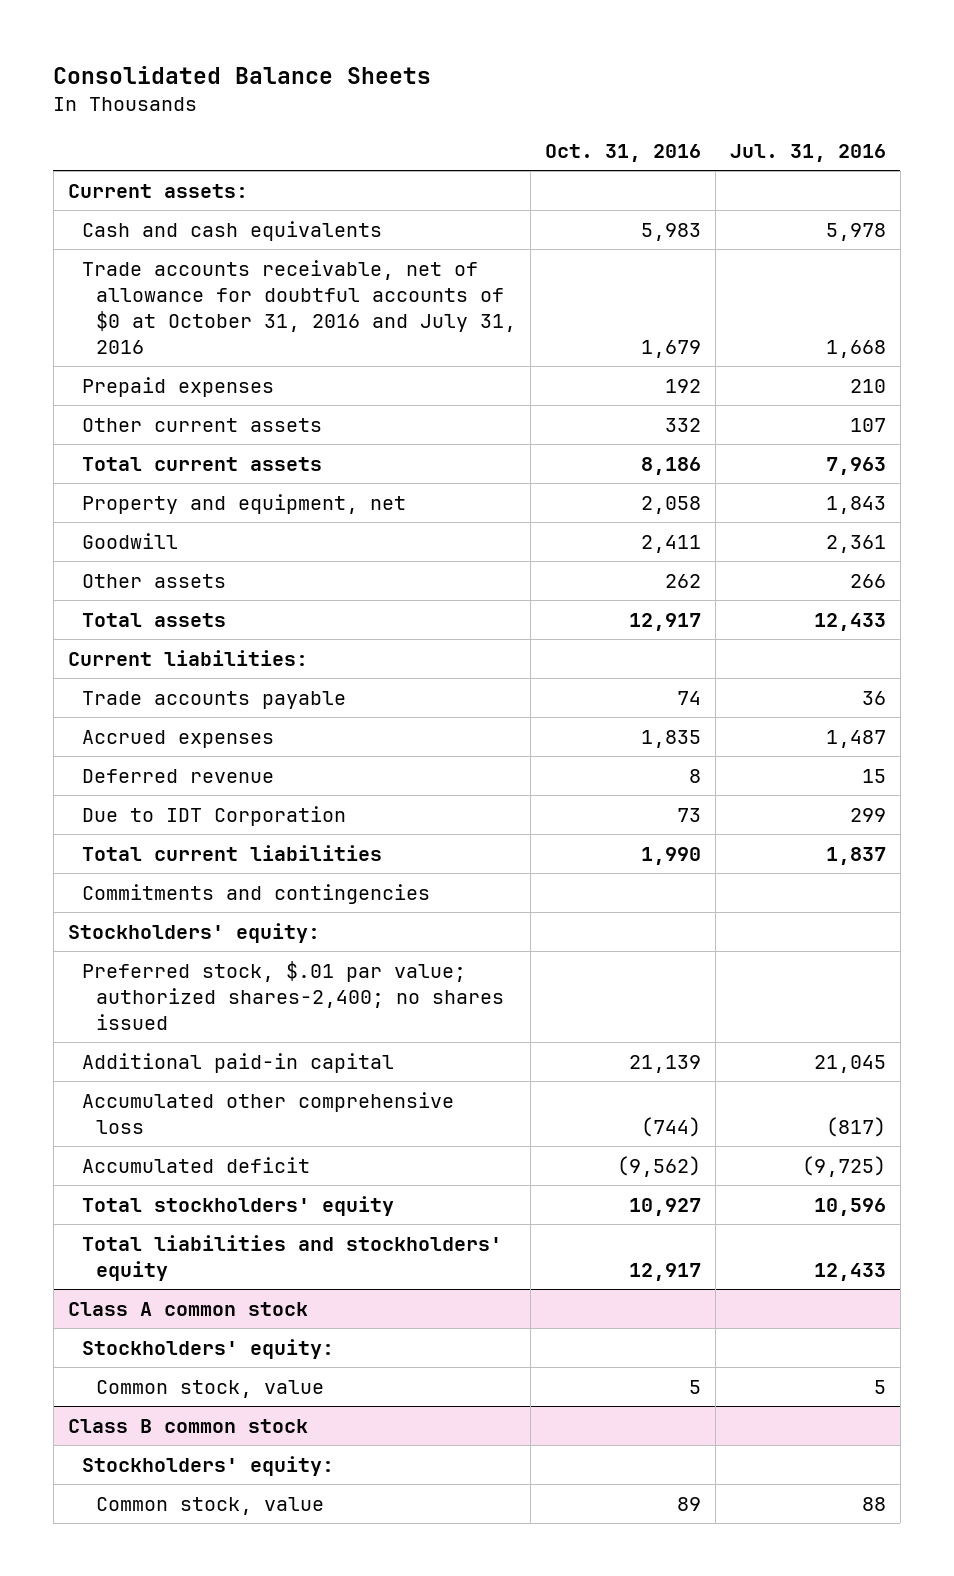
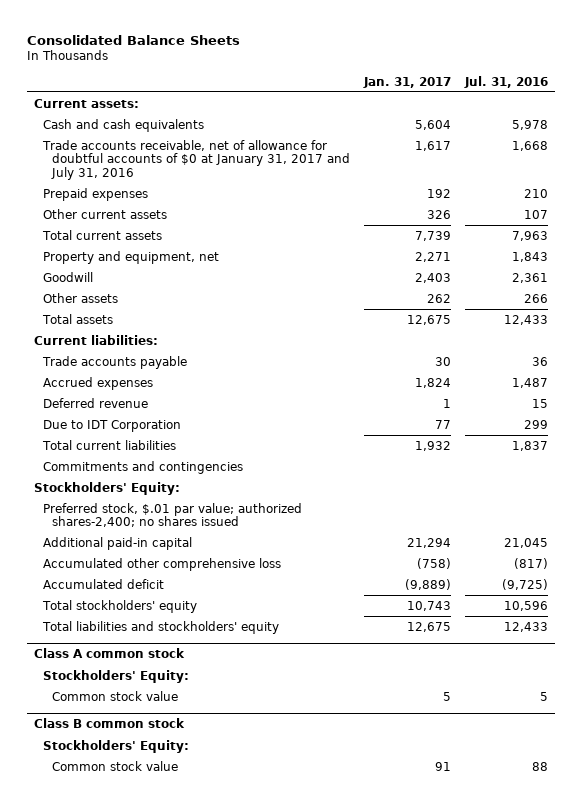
[545,144,702,163] Oct. 31, 2016 -> none
none -> [363,76,452,88] Jan. 31, 2017
[81,259,517,354] Trade accounts receivable, net of allowance for doubtful accounts of $0 at October 31, 2016 and July 31, 2016 -> [42,139,351,180] Trade accounts receivable, net of allowance for doubtful accounts of $0 at January 31, 2017 and July 31, 2016
[67,922,320,943] Stockholders' equity: -> [34,481,181,495] Stockholders' Equity:
[81,1338,334,1359] Stockholders' equity: -> [43,669,190,683] Stockholders' Equity:
[96,1379,325,1398] Common stock, value -> [52,690,179,701] Common stock value
[81,1455,334,1476] Stockholders' equity: -> [43,739,190,753] Stockholders' Equity:
[96,1496,325,1515] Common stock, value -> [52,760,179,771] Common stock value

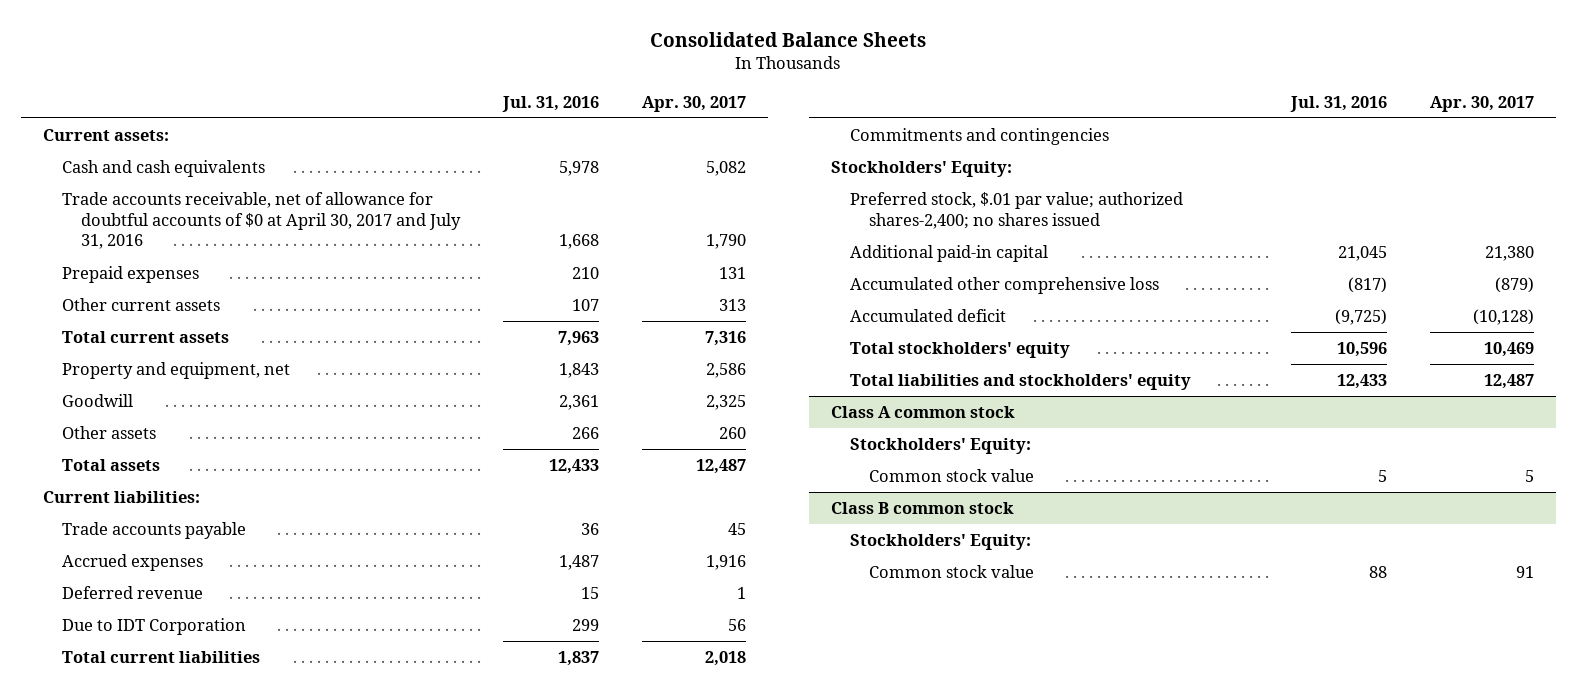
[363,76,452,88] Jan. 31, 2017 -> none
none -> [642,95,747,112] Apr. 30, 2017
[42,139,351,180] Trade accounts receivable, net of allowance for doubtful accounts of $0 at January 31, 2017 and July 31, 2016 -> [61,192,461,250] Trade accounts receivable, net of allowance for doubtful accounts of $0 at April 30, 2017 and July 31, 2016

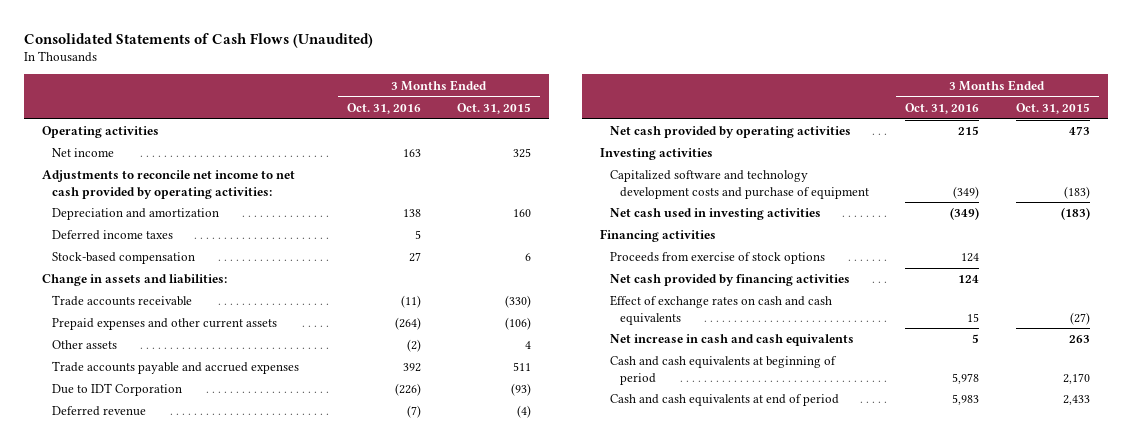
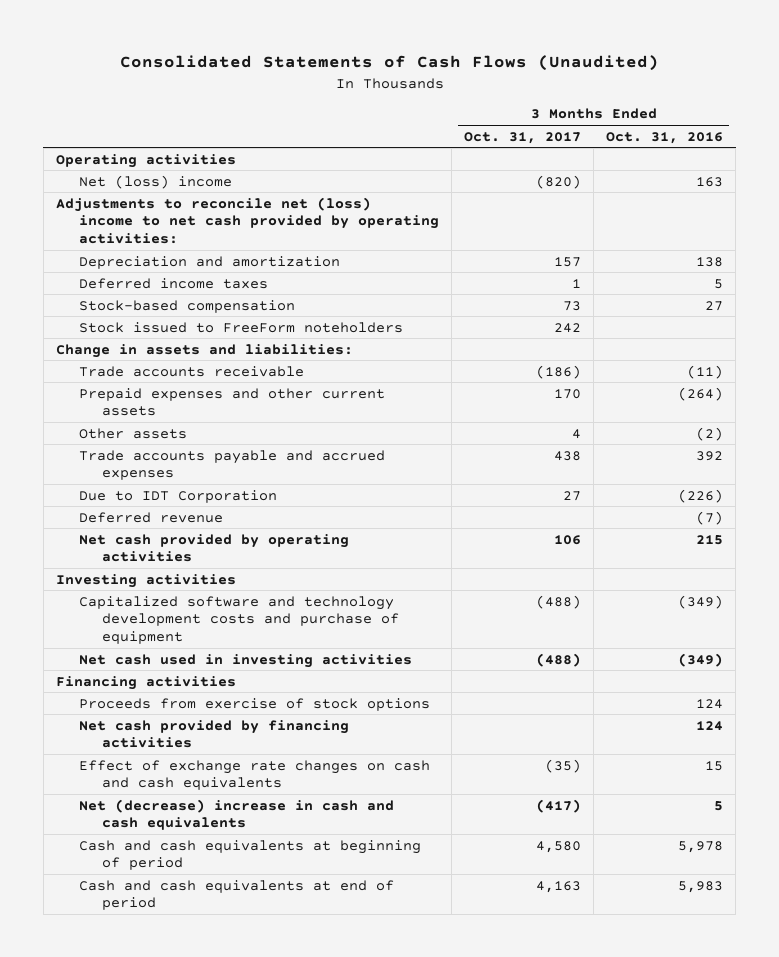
[457,102,532,114] Oct. 31, 2015 -> none
none -> [464,131,582,144] Oct. 31, 2017
[51,148,114,158] Net income -> [79,174,233,189] Net (loss) income
[41,170,295,199] Adjustments to reconcile net income to net cash provided by operating activities: -> [55,196,440,244] Adjustments to reconcile net (loss) income to net cash provided by operating activities:
none -> [79,321,404,333] Stock issued to FreeForm noteholders
[610,295,833,325] Effect of exchange rates on cash and cash equivalents -> [79,759,431,791] Effect of exchange rate changes on cash and cash equivalents
[610,334,855,347] Net increase in cash and cash equivalents -> [79,798,395,831] Net (decrease) increase in cash and cash equivalents

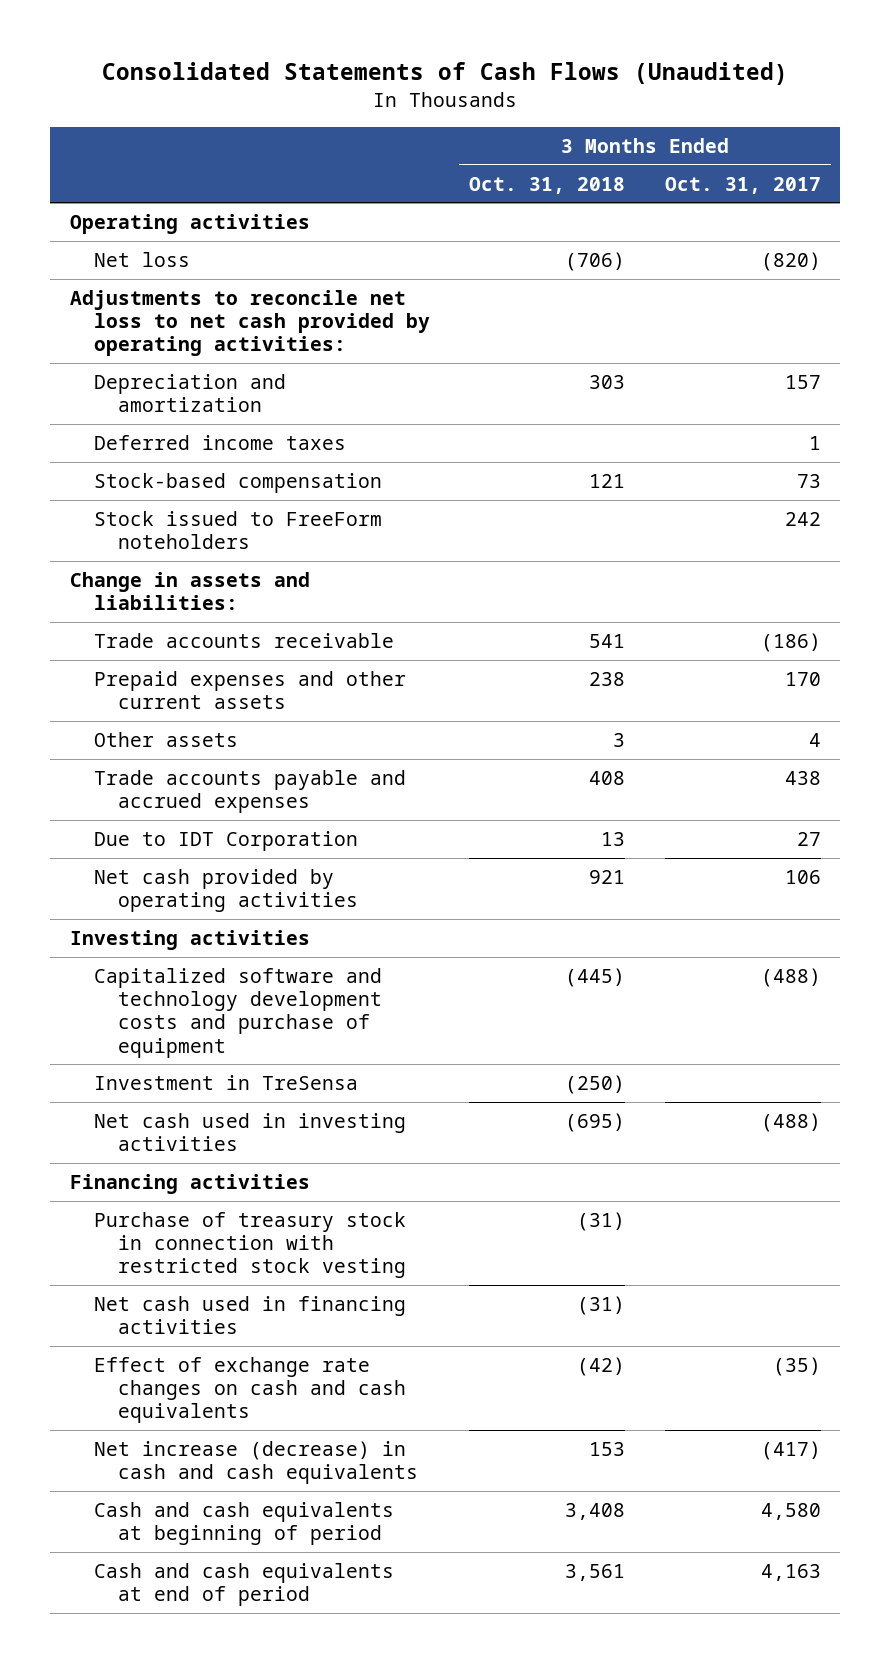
[606,131,724,144] Oct. 31, 2016 -> none
none -> [469,176,626,194] Oct. 31, 2018
[79,174,233,189] Net (loss) income -> [93,251,190,267] Net loss
[55,196,440,244] Adjustments to reconcile net (loss) income to net cash provided by operating activities: -> [69,289,430,357] Adjustments to reconcile net loss to net cash provided by operating activities:
[79,511,224,523] Deferred revenue -> none
none -> [93,1074,358,1090] Investment in TreSensa
[79,697,431,711] Proceeds from exercise of stock options -> none
none -> [93,1211,406,1279] Purchase of treasury stock in connection with restricted stock vesting
[79,719,350,749] Net cash provided by financing activities -> [93,1295,406,1335] Net cash used in financing activities
[79,798,395,831] Net (decrease) increase in cash and cash equivalents -> [93,1440,418,1485] Net increase (decrease) in cash and cash equivalents

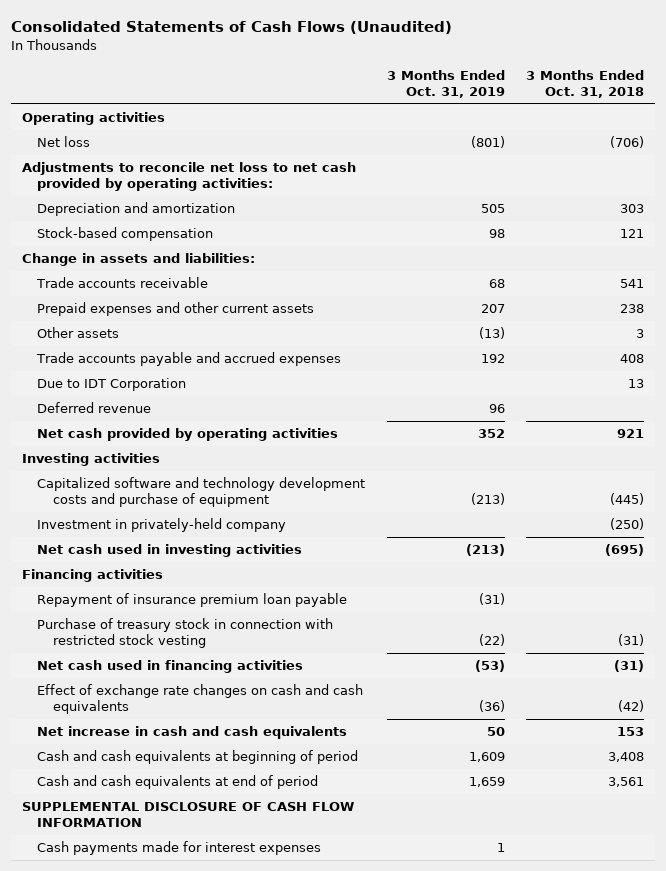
[664,176,821,194] Oct. 31, 2017 -> none
none -> [386,69,505,99] 3 Months Ended Oct. 31, 2019
[93,434,346,450] Deferred income taxes -> none
[93,510,382,550] Stock issued to FreeForm noteholders -> none
none -> [37,402,152,414] Deferred revenue
[93,1074,358,1090] Investment in TreSensa -> [37,518,287,533] Investment in privately-held company
none -> [37,593,348,608] Repayment of insurance premium loan payable
[93,1440,418,1485] Net increase (decrease) in cash and cash equivalents -> [37,726,348,740] Net increase in cash and cash equivalents
none -> [21,802,354,828] SUPPLEMENTAL DISCLOSURE OF CASH FLOW INFORMATION
none -> [37,841,322,856] Cash payments made for interest expenses

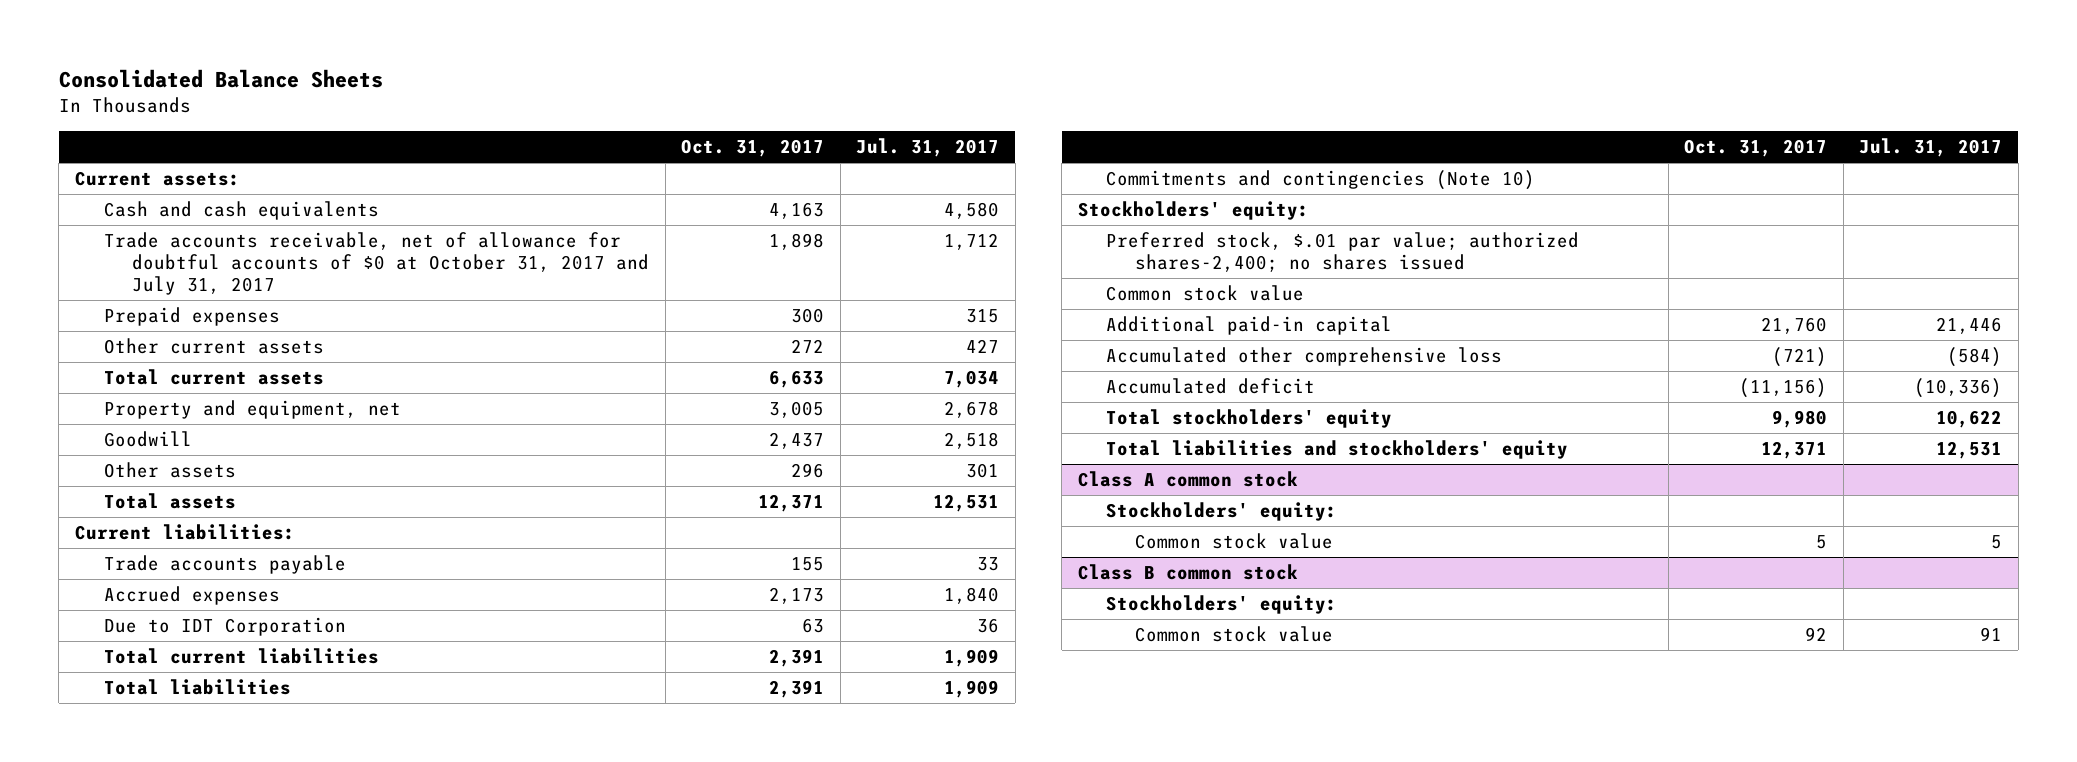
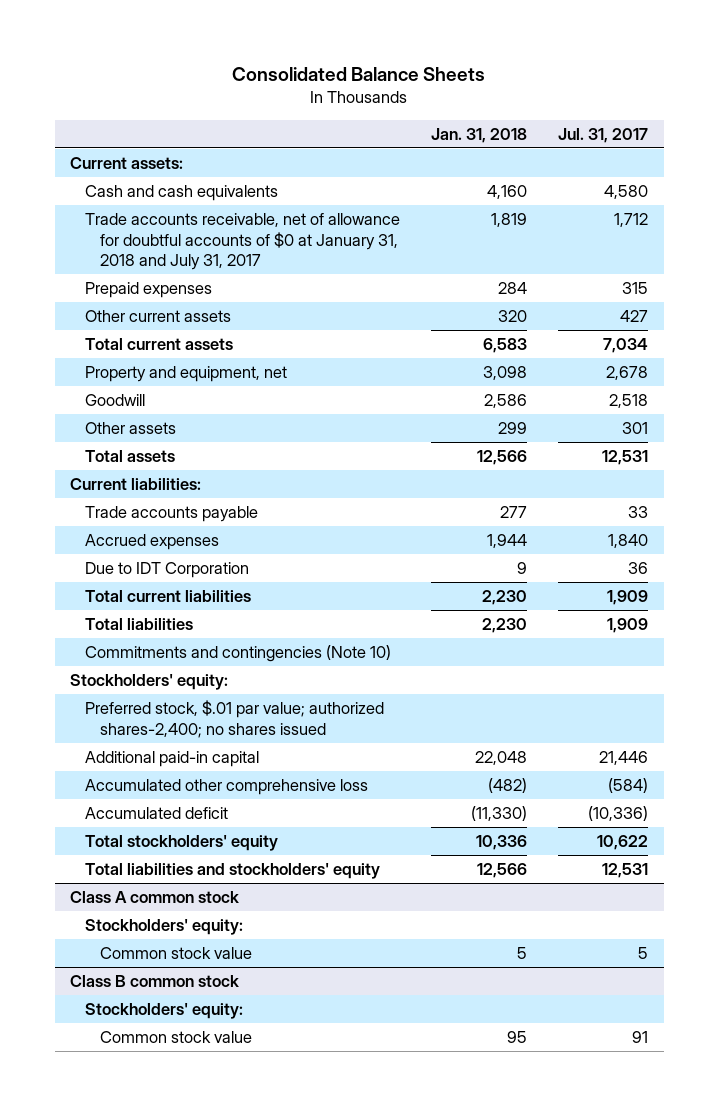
[681,138,825,157] Oct. 31, 2017 -> none
none -> [431,127,528,143] Jan. 31, 2018
[103,232,650,296] Trade accounts receivable, net of allowance for doubtful accounts of $0 at October 31, 2017 and July 31, 2017 -> [85,213,401,270] Trade accounts receivable, net of allowance for doubtful accounts of $0 at January 31, 2018 and July 31, 2017
[1106,285,1305,302] Common stock value -> none

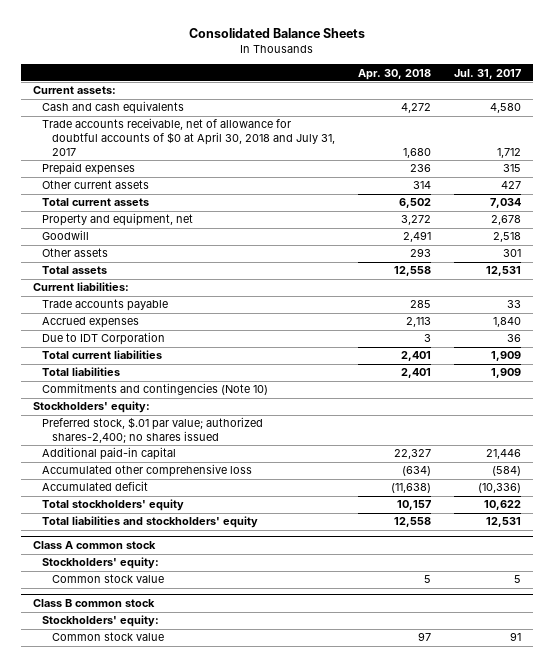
[431,127,528,143] Jan. 31, 2018 -> none
none -> [357,68,431,80] Apr. 30, 2018
[85,213,401,270] Trade accounts receivable, net of allowance for doubtful accounts of $0 at January 31, 2018 and July 31, 2017 -> [42,118,335,156] Trade accounts receivable, net of allowance for doubtful accounts of $0 at April 30, 2018 and July 31, 2017

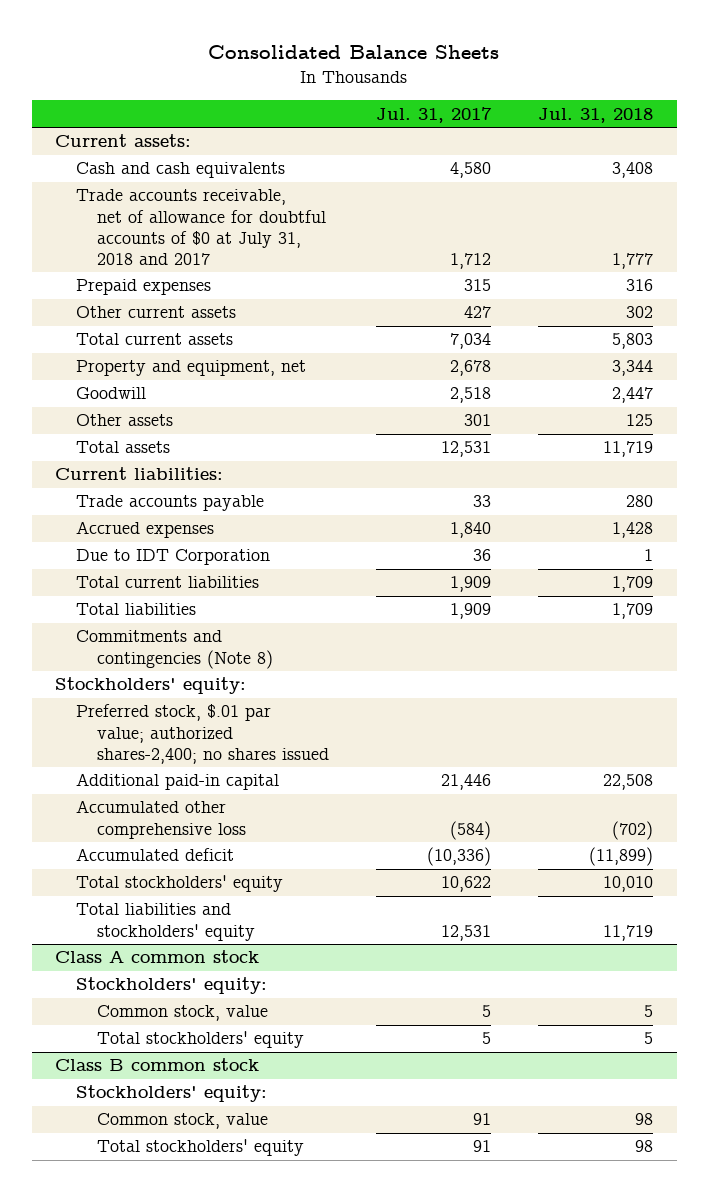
[357,68,431,80] Apr. 30, 2018 -> none
none -> [538,107,654,123] Jul. 31, 2018
[42,118,335,156] Trade accounts receivable, net of allowance for doubtful accounts of $0 at April 30, 2018 and July 31, 2017 -> [75,189,326,265] Trade accounts receivable, net of allowance for doubtful accounts of $0 at July 31, 2018 and 2017
[42,383,269,396] Commitments and contingencies (Note 10) -> [75,630,273,669] Commitments and contingencies (Note 8)
[51,574,164,584] Common stock value -> [96,1005,268,1022] Common stock, value
none -> [96,1031,304,1049] Total stockholders' equity
[51,632,164,642] Common stock value -> [96,1113,268,1130] Common stock, value
none -> [96,1139,304,1157] Total stockholders' equity

